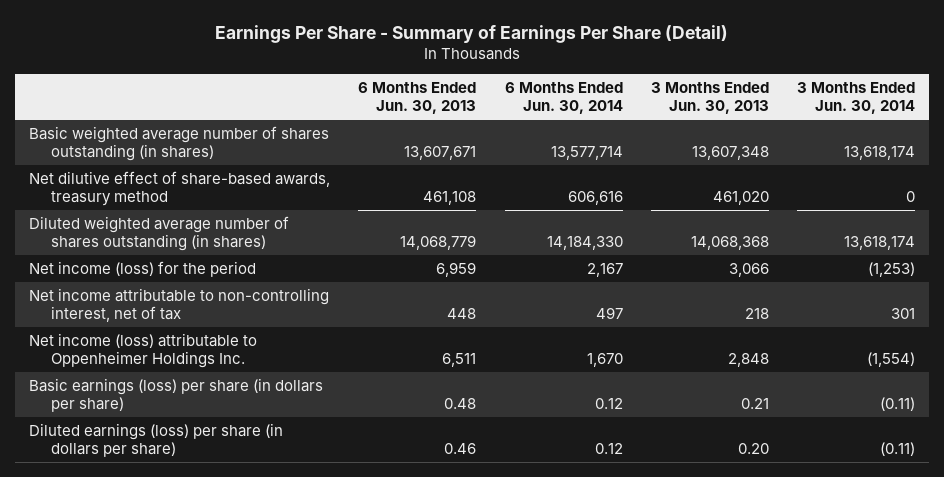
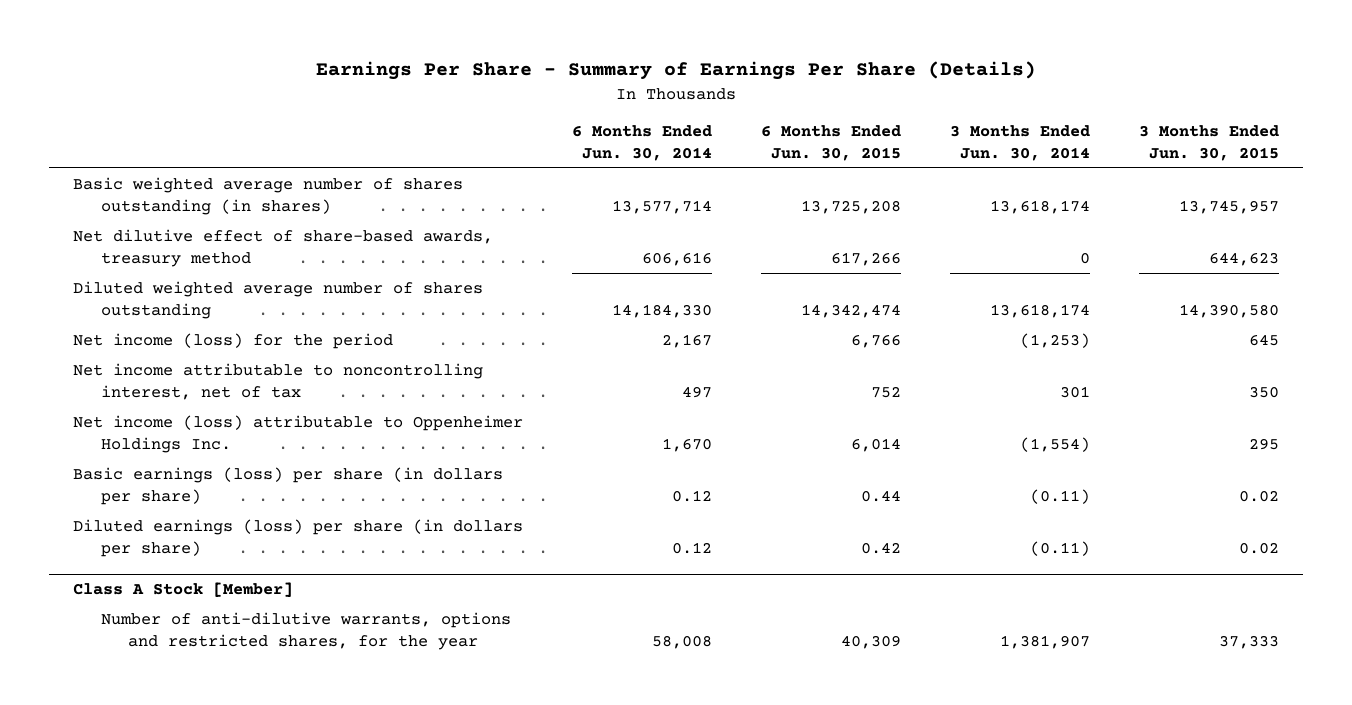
[215,24,729,43] Earnings Per Share - Summary of Earnings Per Share (Detail) -> [315,61,1036,81] Earnings Per Share - Summary of Earnings Per Share (Details)
[358,82,477,115] 6 Months Ended Jun. 30, 2013 -> none
[650,82,769,115] 3 Months Ended Jun. 30, 2013 -> none
none -> [760,124,901,161] 6 Months Ended Jun. 30, 2015
none -> [1138,124,1279,161] 3 Months Ended Jun. 30, 2015
[29,215,290,251] Diluted weighted average number of shares outstanding (in shares) -> [73,280,484,320] Diluted weighted average number of shares outstanding
[29,287,330,322] Net income attributable to non-controlling interest, net of tax -> [73,362,484,401] Net income attributable to noncontrolling interest, net of tax
none -> [73,581,294,597] Class A Stock [Member]
none -> [100,611,511,651] Number of anti-dilutive warrants, options and restricted shares, for the year

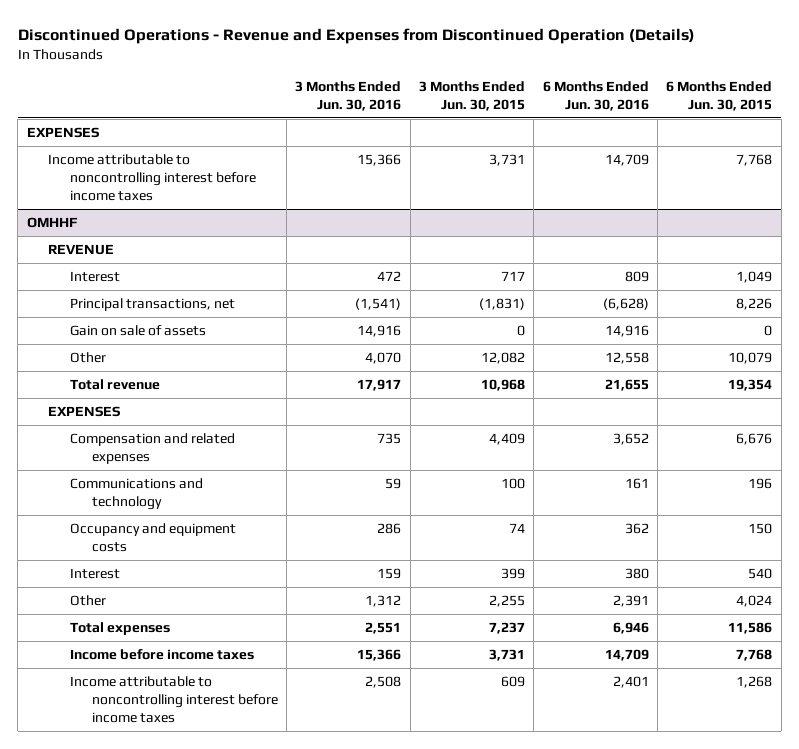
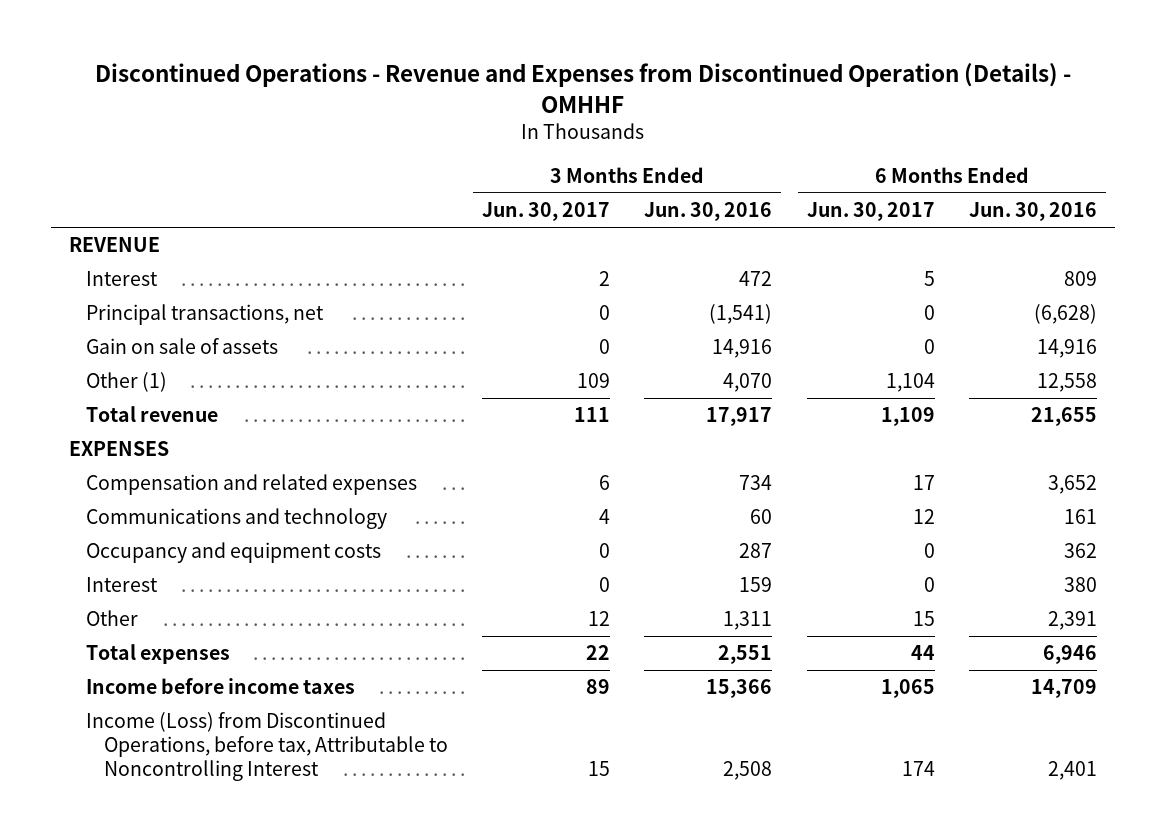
[17,27,695,44] Discontinued Operations - Revenue and Expenses from Discontinued Operation (Details) -> [94,62,1071,113] Discontinued Operations - Revenue and Expenses from Discontinued Operation (Details) - OMHHF
[418,80,525,111] 3 Months Ended Jun. 30, 2015 -> none
[666,80,773,111] 6 Months Ended Jun. 30, 2015 -> none
none -> [482,202,611,222] Jun. 30, 2017
none -> [806,202,935,222] Jun. 30, 2017
[26,127,99,139] EXPENSES -> none
[48,154,256,202] Income attributable to noncontrolling interest before income taxes -> none
[26,217,78,229] OMHHF -> none
[69,352,106,364] Other -> [86,372,168,393] Other (1)
[377,433,402,445] 735 -> [739,475,773,491] 734
[385,478,402,490] 59 -> [750,509,773,525] 60
[377,523,402,535] 286 -> [739,543,773,559] 287
[365,595,402,608] 1,312 -> [723,611,773,631] 1,311
[69,676,278,724] Income attributable to noncontrolling interest before income taxes -> [86,712,448,781] Income (Loss) from Discontinued Operations, before tax, Attributable to Noncontrolling Interest

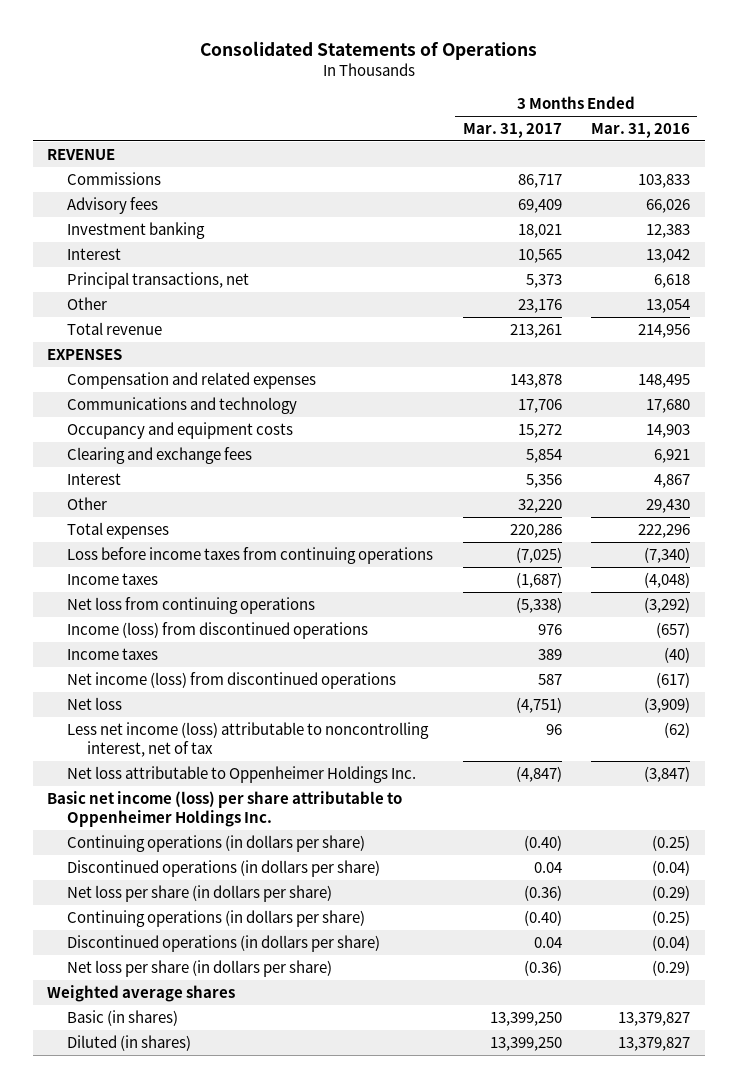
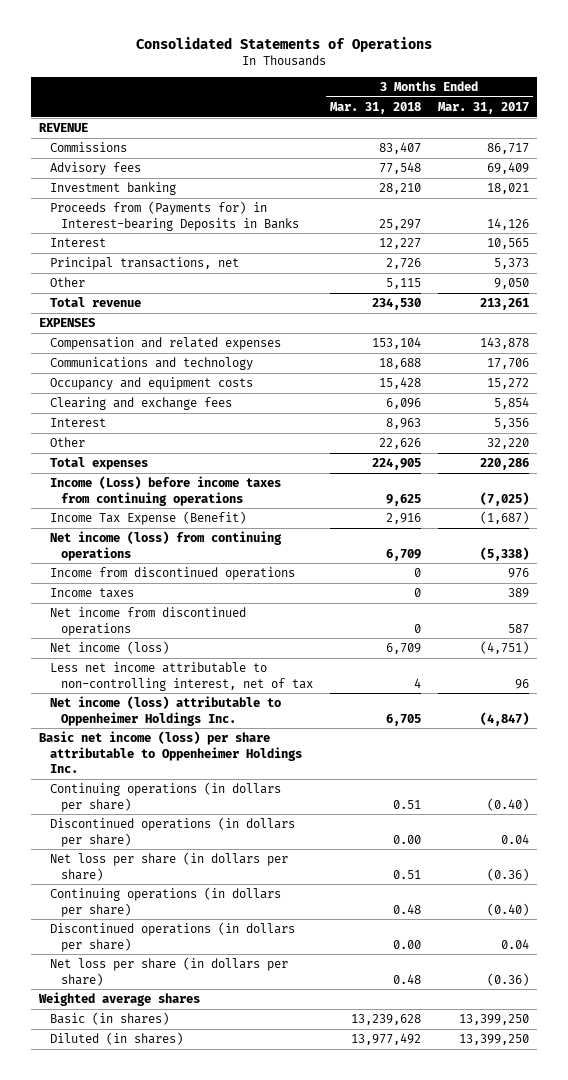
[590,122,690,138] Mar. 31, 2016 -> none
none -> [329,102,421,115] Mar. 31, 2018
none -> [49,201,299,231] Proceeds from (Payments for) in Interest-bearing Deposits in Banks
[517,298,562,313] 23,176 -> [493,278,529,290] 9,050
[67,546,434,564] Loss before income taxes from continuing operations -> [49,476,281,506] Income (Loss) before income taxes from continuing operations
[67,572,159,585] Income taxes -> [49,511,246,526] Income Tax Expense (Benefit)
[67,596,316,614] Net loss from continuing operations -> [49,531,282,561] Net income (loss) from continuing operations
[67,621,369,639] Income (loss) from discontinued operations -> [49,567,295,581] Income from discontinued operations
[67,671,397,689] Net income (loss) from discontinued operations -> [49,607,246,636] Net income from discontinued operations
[67,696,123,710] Net loss -> [49,641,169,655] Net income (loss)
[67,721,430,757] Less net income (loss) attributable to noncontrolling interest, net of tax -> [49,662,313,691] Less net income attributable to non-controlling interest, net of tax
[67,765,417,783] Net loss attributable to Oppenheimer Holdings Inc. -> [49,696,281,726] Net income (loss) attributable to Oppenheimer Holdings Inc.

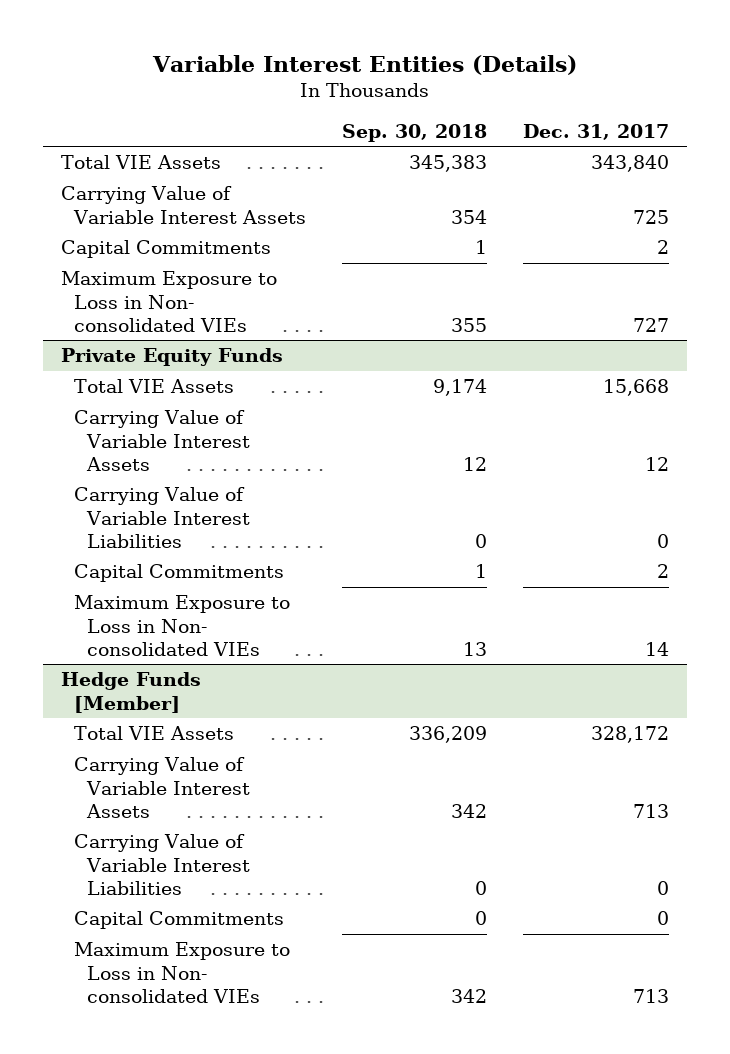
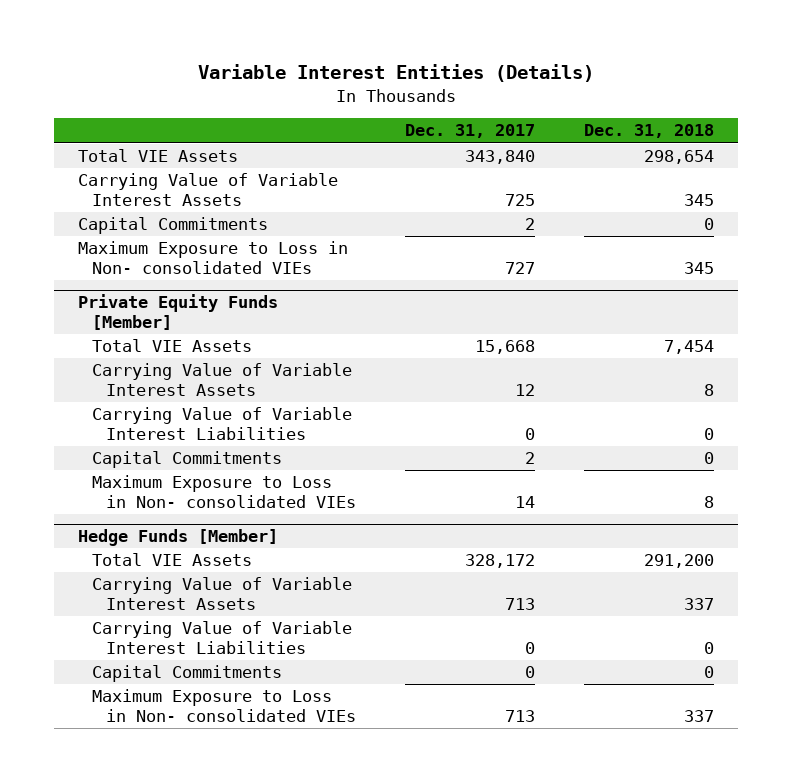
[342,123,488,142] Sep. 30, 2018 -> none
none -> [583,124,714,139] Dec. 31, 2018
[60,348,283,367] Private Equity Funds -> [78,294,279,331] Private Equity Funds [Member]

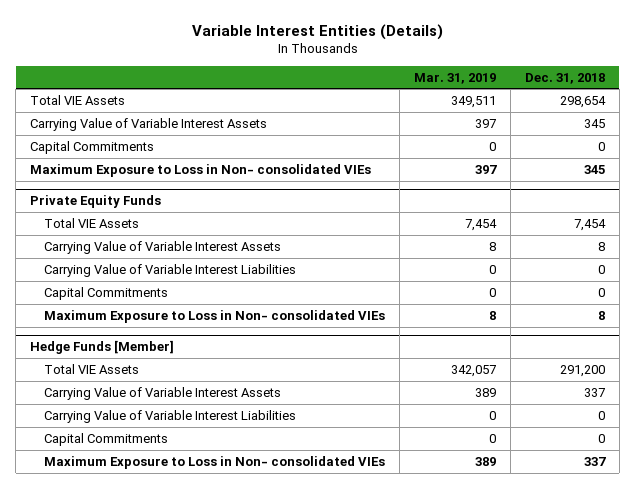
[404,124,535,139] Dec. 31, 2017 -> none
none -> [414,72,497,84] Mar. 31, 2019
[78,294,279,331] Private Equity Funds [Member] -> [30,195,162,209] Private Equity Funds

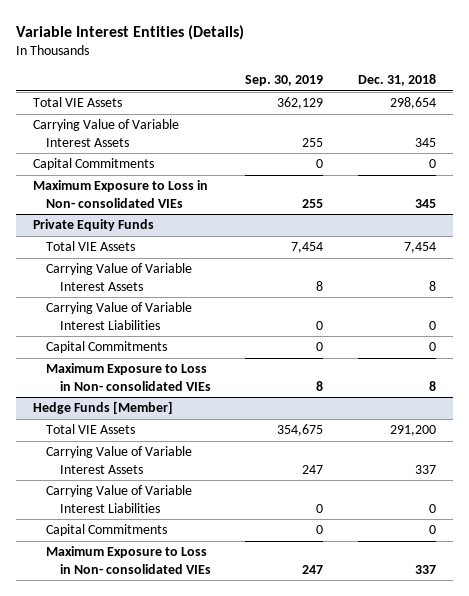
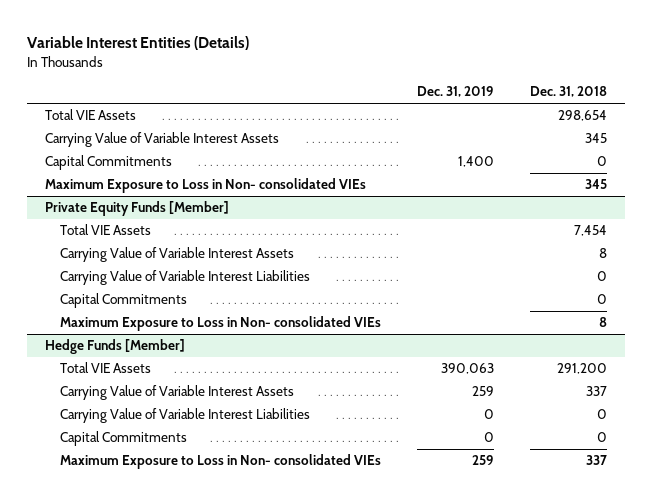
[245,75,324,87] Sep. 30, 2019 -> none
none -> [416,86,494,98] Dec. 31, 2019
[32,219,154,232] Private Equity Funds -> [45,201,230,217] Private Equity Funds [Member]

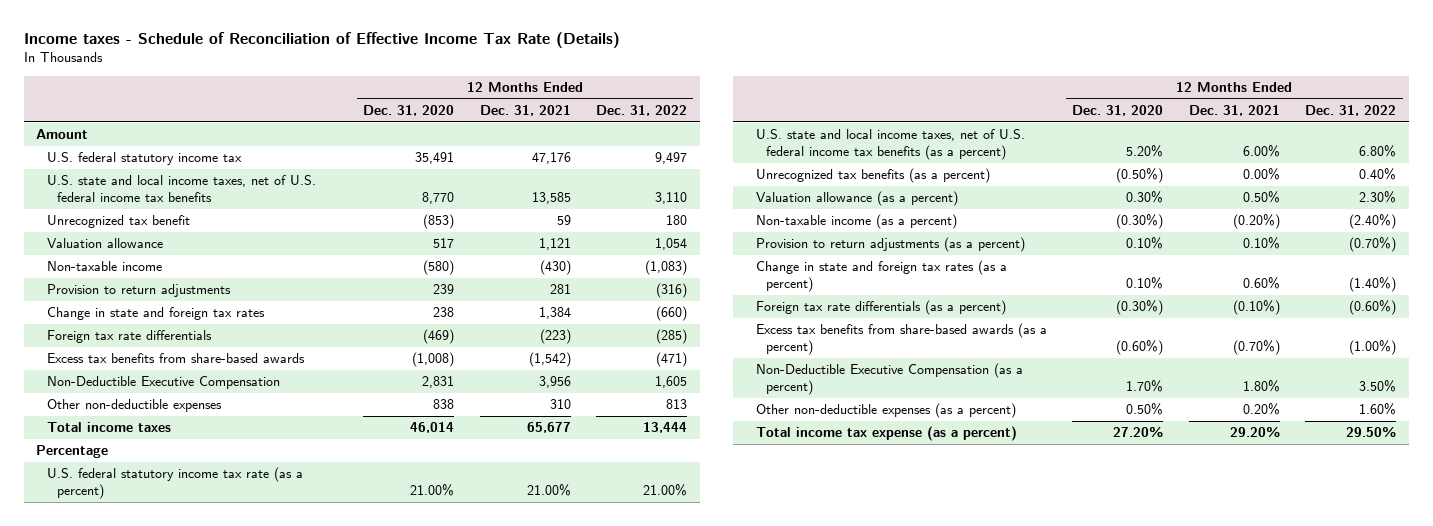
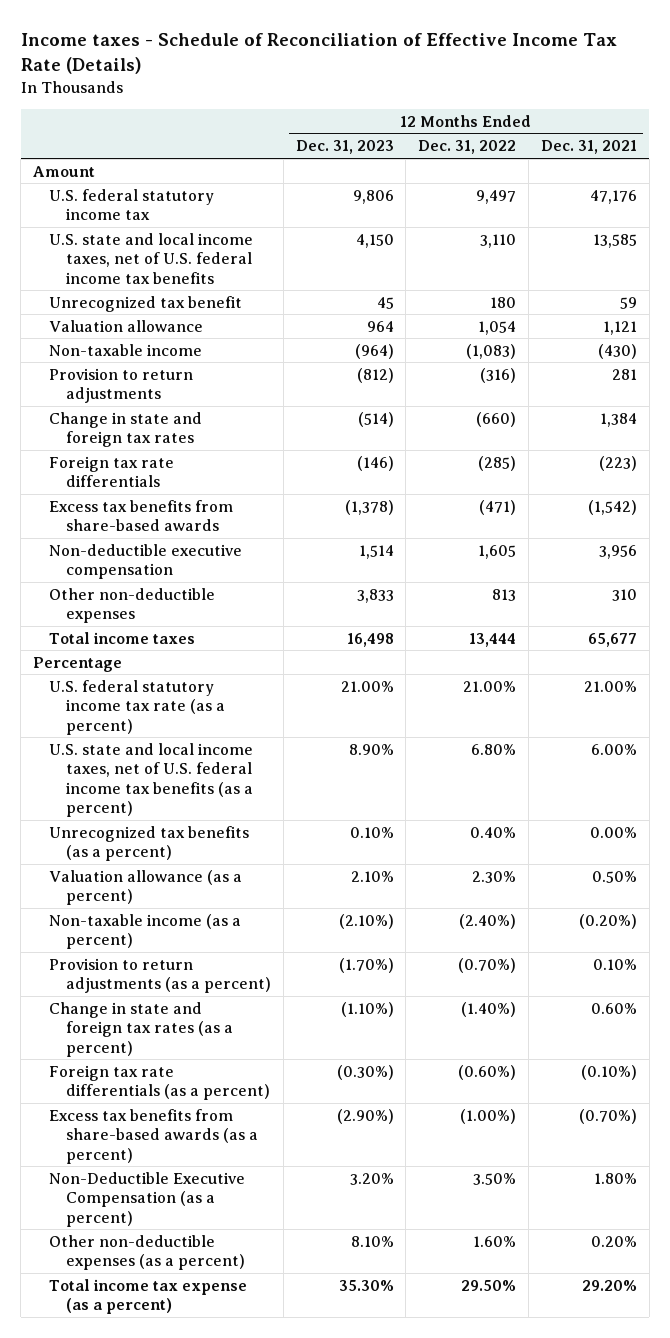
[363,104,455,116] Dec. 31, 2020 -> none
none -> [295,140,394,155] Dec. 31, 2023
[46,376,280,390] Non-Deductible Executive Compensation -> [49,543,243,580] Non-deductible executive compensation

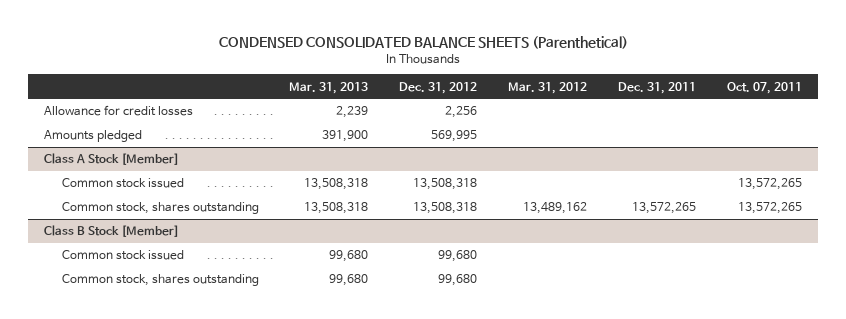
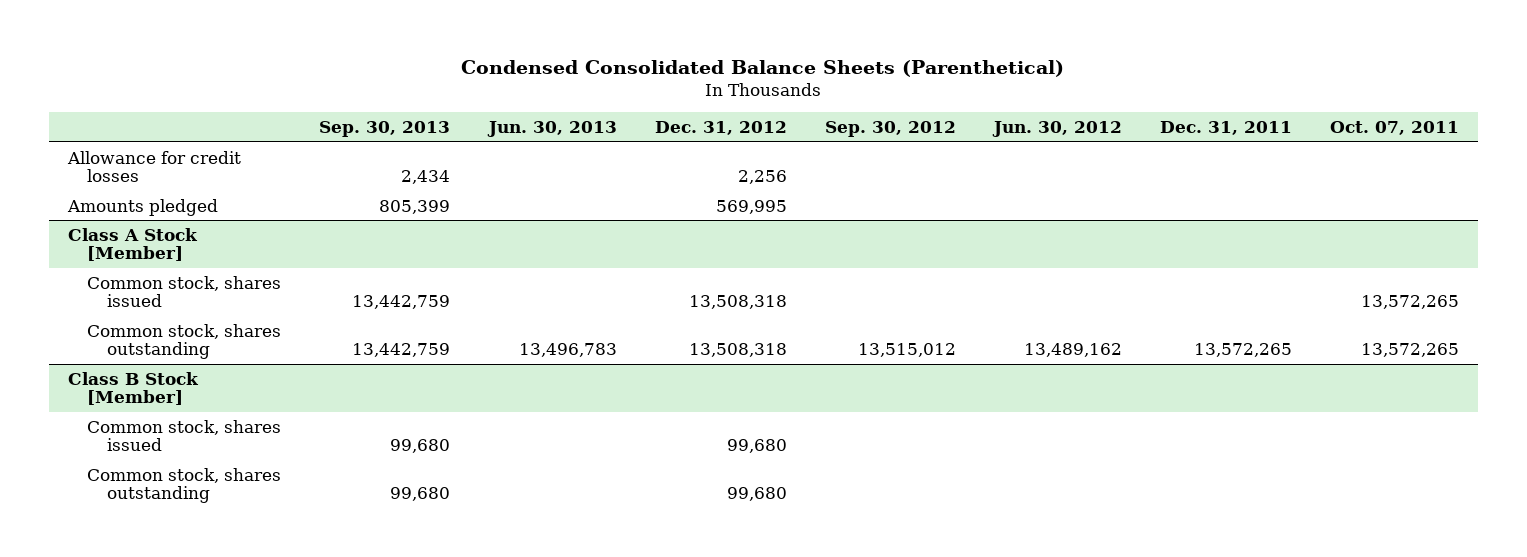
[218,35,628,49] CONDENSED CONSOLIDATED BALANCE SHEETS (Parenthetical) -> [461,60,1065,78] Condensed Consolidated Balance Sheets (Parenthetical)
[289,81,369,94] Mar. 31, 2013 -> none
[508,81,588,94] Mar. 31, 2012 -> none
none -> [319,120,451,137] Sep. 30, 2013
none -> [486,120,617,137] Jun. 30, 2013
none -> [824,120,956,137] Sep. 30, 2012
none -> [991,120,1122,137] Jun. 30, 2012
[61,178,184,189] Common stock issued -> [87,275,282,308] Common stock, shares issued
[61,250,184,261] Common stock issued -> [87,419,282,452] Common stock, shares issued

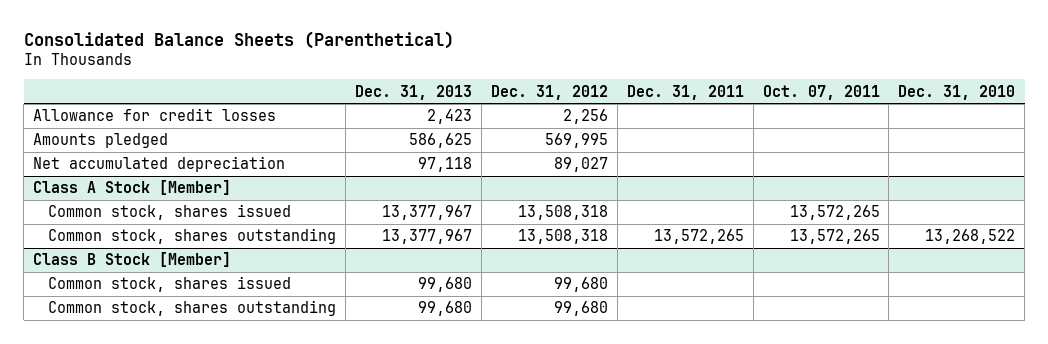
[461,60,1065,78] Condensed Consolidated Balance Sheets (Parenthetical) -> [23,30,454,49] Consolidated Balance Sheets (Parenthetical)
[319,120,451,137] Sep. 30, 2013 -> none
[486,120,617,137] Jun. 30, 2013 -> none
[824,120,956,137] Sep. 30, 2012 -> none
[991,120,1122,137] Jun. 30, 2012 -> none
none -> [355,84,473,100] Dec. 31, 2013
none -> [898,84,1016,100] Dec. 31, 2010
none -> [33,156,286,173] Net accumulated depreciation

